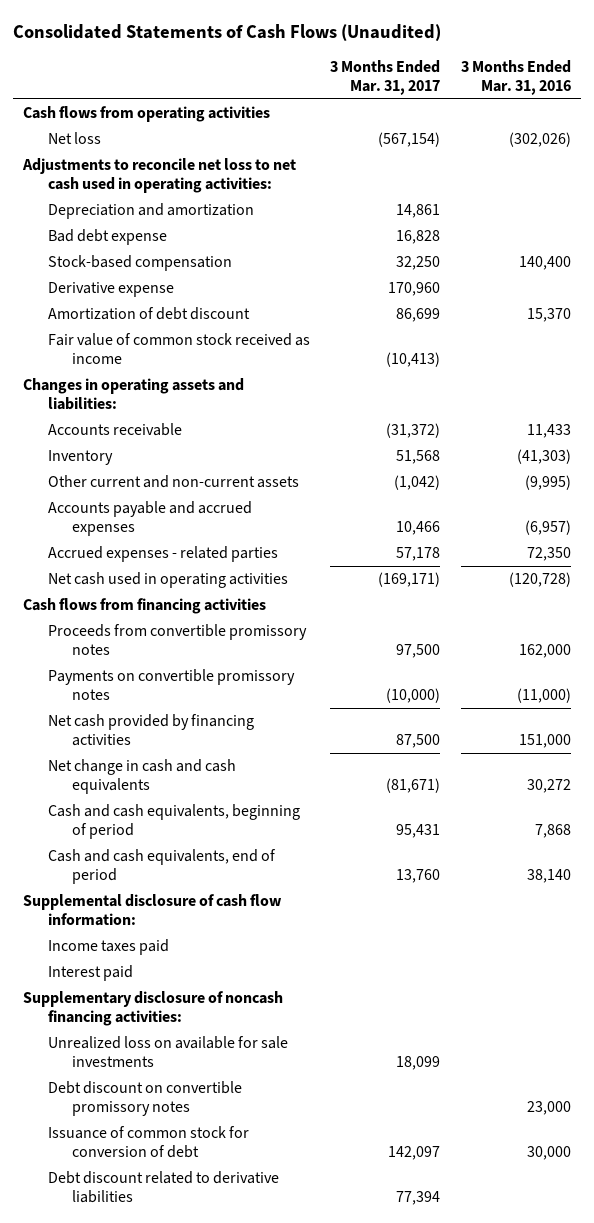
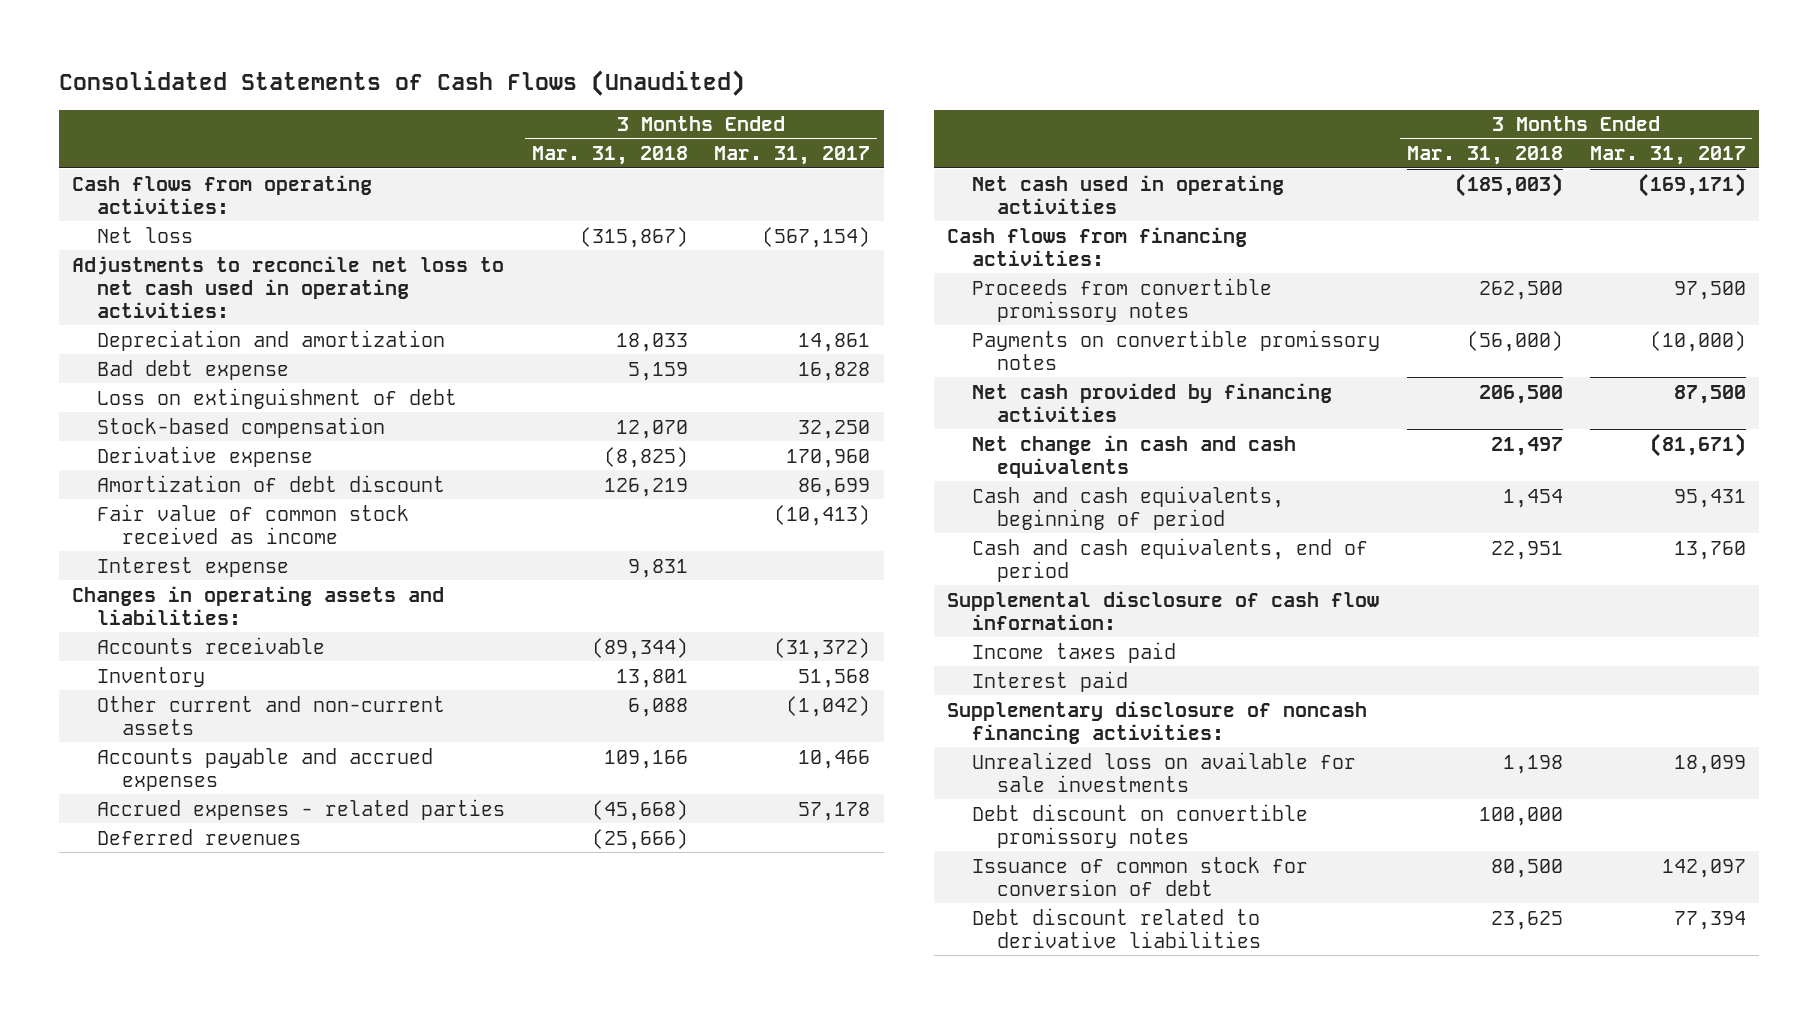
[460,60,571,96] 3 Months Ended Mar. 31, 2016 -> none
none -> [531,146,688,166] Mar. 31, 2018
[23,106,271,123] Cash flows from operating activities -> [71,174,372,214] Cash flows from operating activities:
none -> [97,387,458,409] Loss on extinguishment of debt
none -> [97,556,290,577] Interest expense
none -> [97,828,302,845] Deferred revenues
[23,598,267,615] Cash flows from financing activities -> [947,226,1248,266] Cash flows from financing activities:

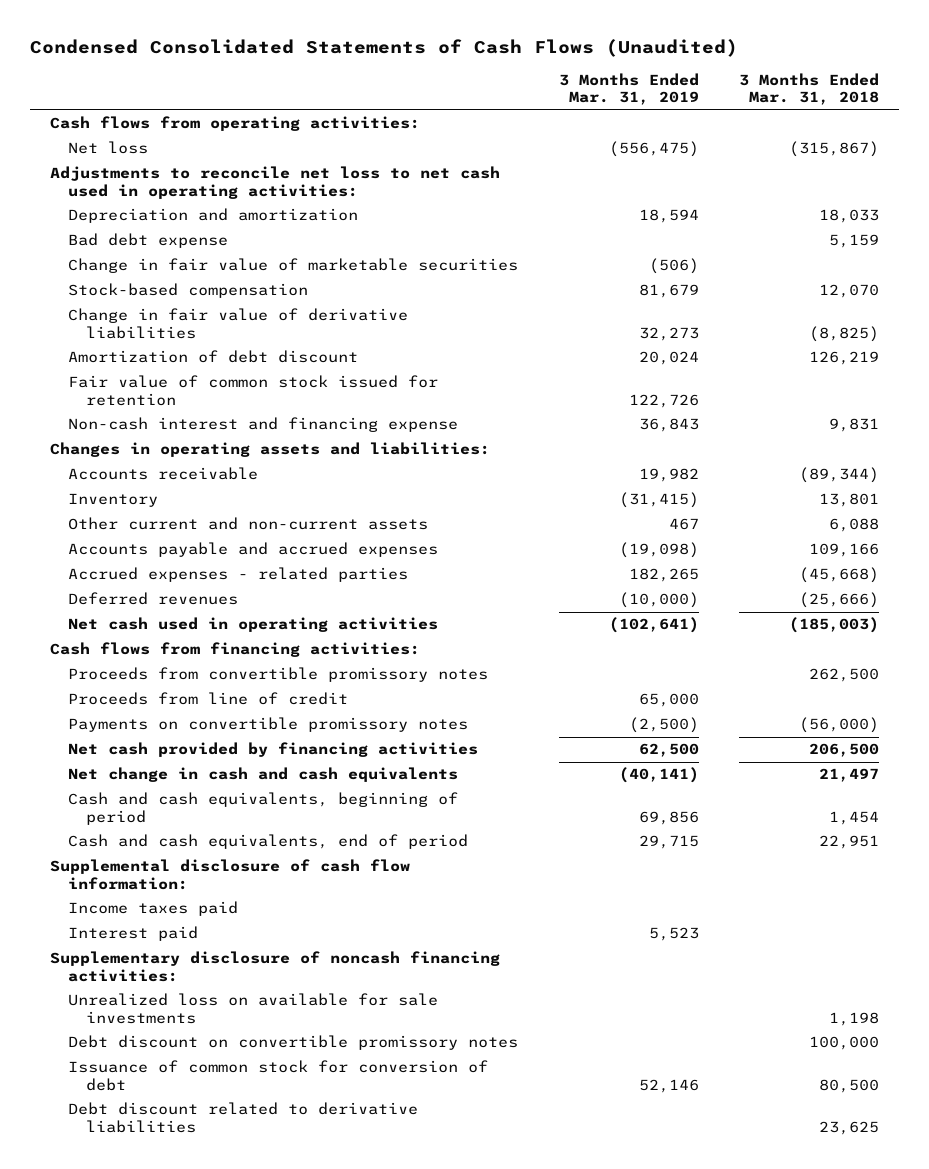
[58,69,745,96] Consolidated Statements of Cash Flows (Unaudited) -> [30,38,739,57] Condensed Consolidated Statements of Cash Flows (Unaudited)
[714,146,871,166] Mar. 31, 2017 -> none
none -> [558,72,699,106] 3 Months Ended Mar. 31, 2019
[97,387,458,409] Loss on extinguishment of debt -> none
none -> [68,258,519,274] Change in fair value of marketable securities
[97,445,314,467] Derivative expense -> [68,308,409,340] Change in fair value of derivative liabilities
[97,503,410,544] Fair value of common stock received as income -> none
none -> [68,375,439,407] Fair value of common stock issued for retention
[97,556,290,577] Interest expense -> [68,417,459,433] Non-cash interest and financing expense
none -> [68,692,349,706] Proceeds from line of credit

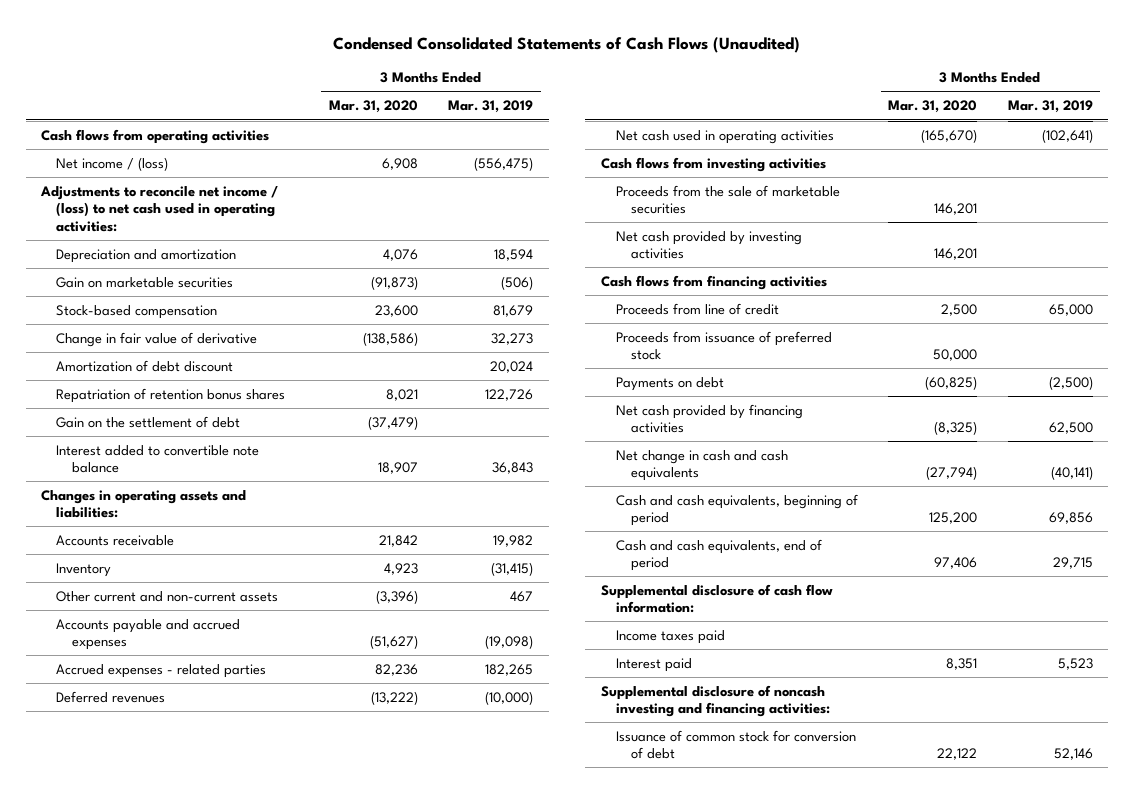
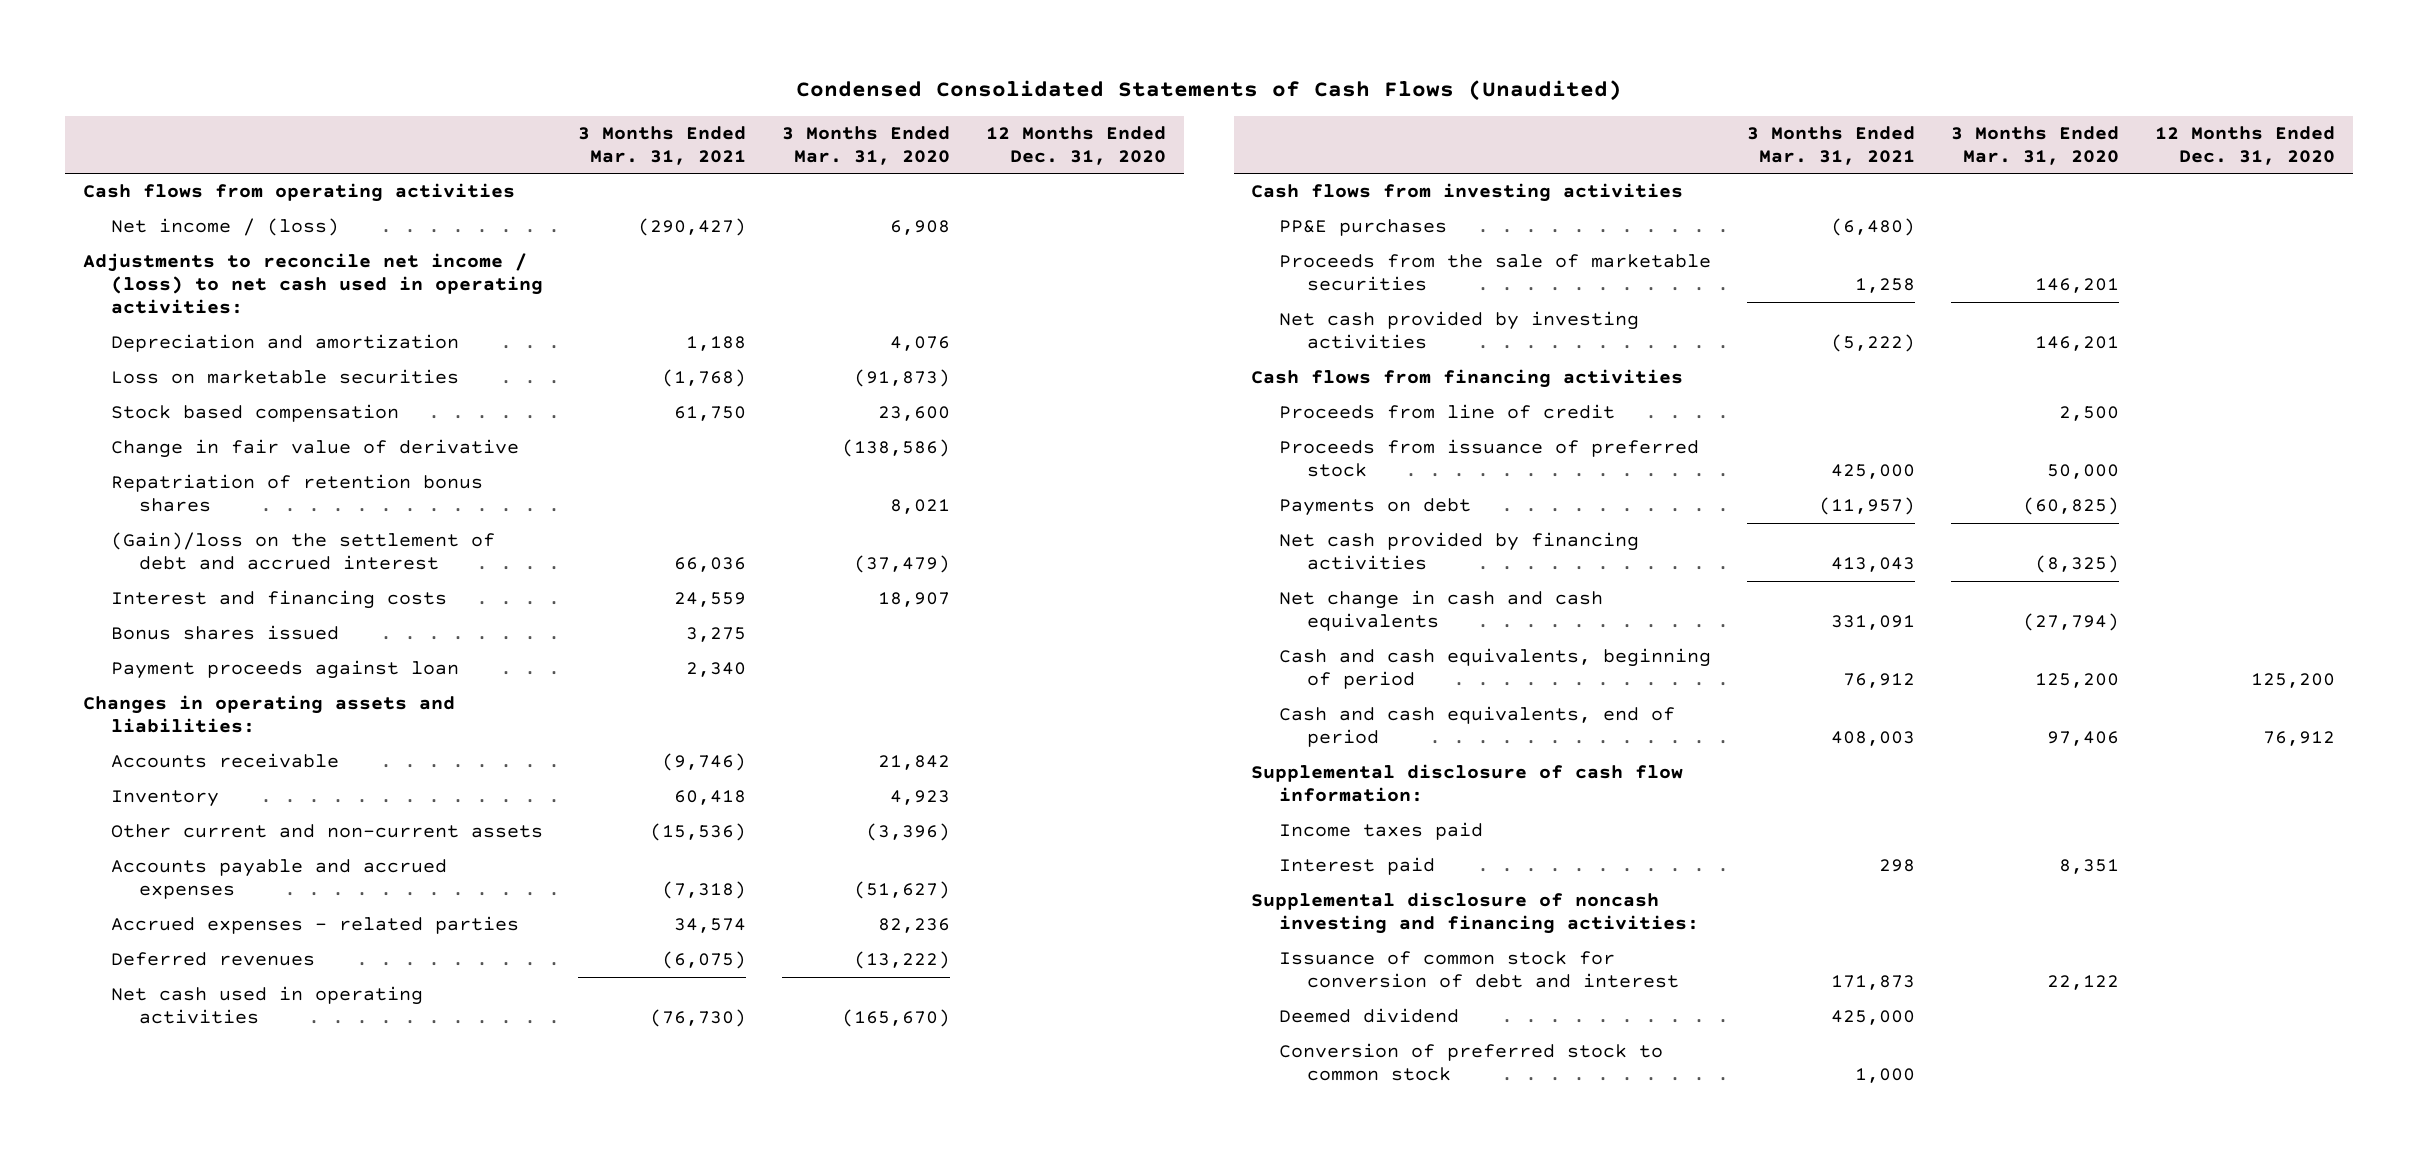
[448,100,534,114] Mar. 31, 2019 -> none
none -> [578,125,747,165] 3 Months Ended Mar. 31, 2021
none -> [985,125,1166,165] 12 Months Ended Dec. 31, 2020
[56,276,234,288] Gain on marketable securities -> [110,369,459,385] Loss on marketable securities
[56,304,218,319] Stock-based compensation -> [110,404,399,423] Stock based compensation
[56,359,234,372] Amortization of debt discount -> none
[56,415,241,428] Gain on the settlement of debt -> [110,532,495,571] (Gain)/loss on the settlement of debt and accrued interest
[56,444,260,474] Interest added to convertible note balance -> [110,590,447,610] Interest and financing costs
none -> [110,625,339,641] Bonus shares issued
none -> [110,660,459,680] Payment proceeds against loan
none -> [1279,219,1448,237] PP&E purchases
[615,729,856,760] Issuance of common stock for conversion of debt -> [1279,951,1680,989] Issuance of common stock for conversion of debt and interest
none -> [1279,1008,1460,1024] Deemed dividend
none -> [1279,1043,1664,1082] Conversion of preferred stock to common stock

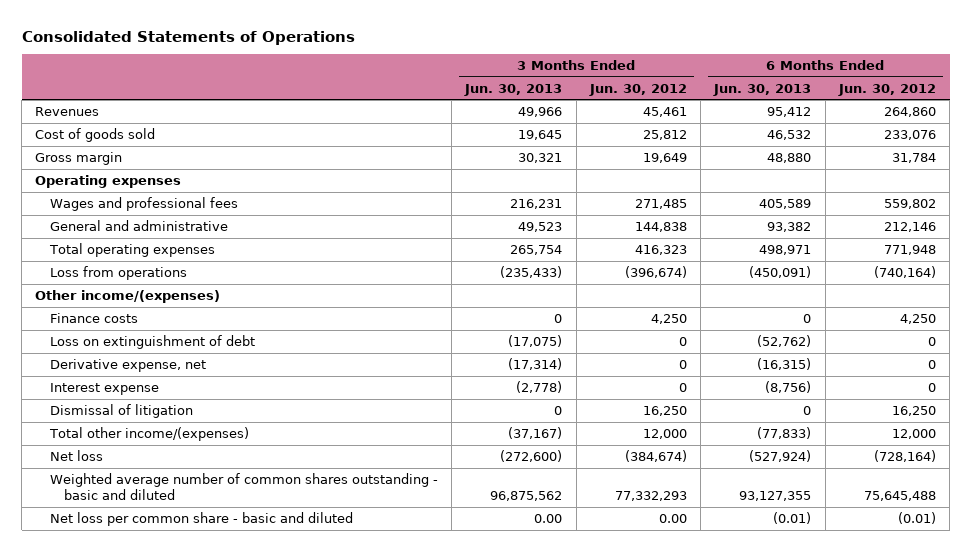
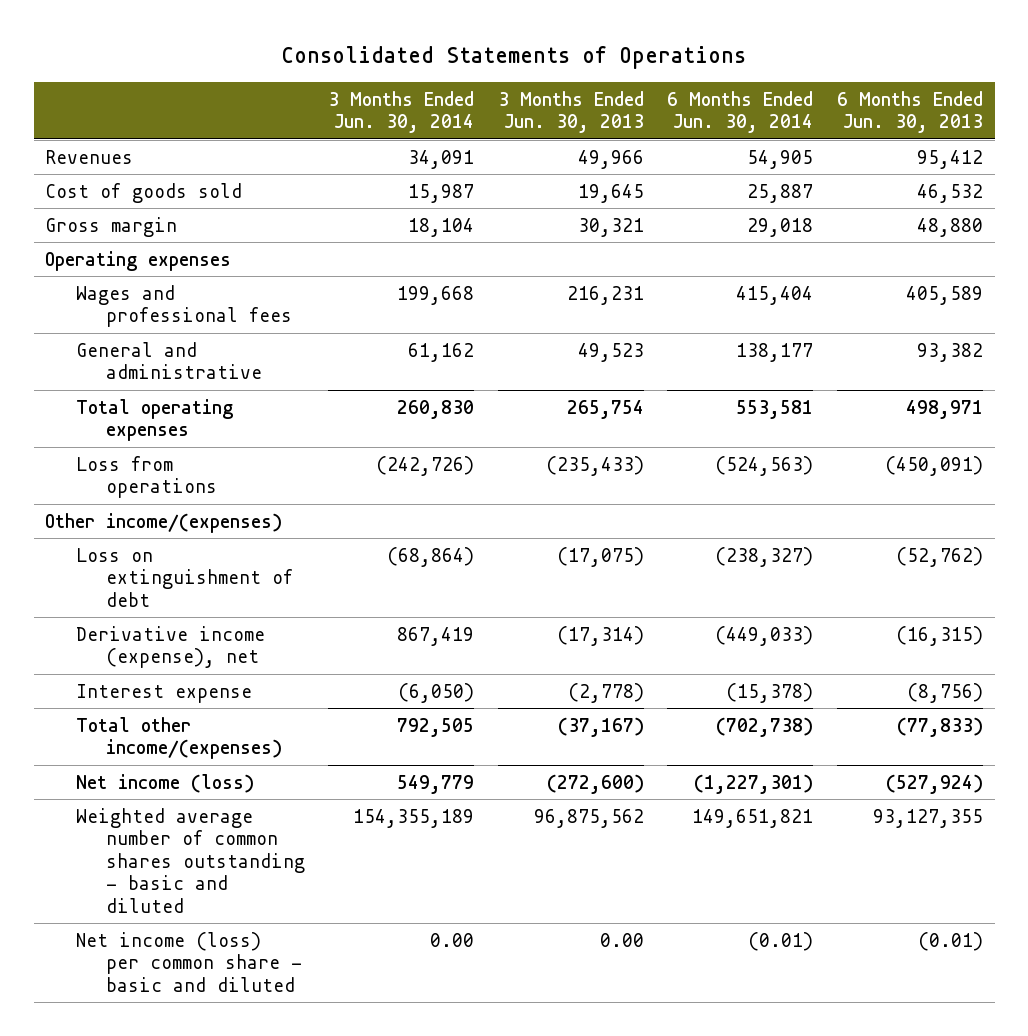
[588,83,687,96] Jun. 30, 2012 -> none
[837,83,936,96] Jun. 30, 2012 -> none
none -> [328,90,475,134] 3 Months Ended Jun. 30, 2014
none -> [667,90,814,134] 6 Months Ended Jun. 30, 2014
[49,312,138,323] Finance costs -> none
[49,358,206,372] Derivative expense, net -> [75,625,265,669] Derivative income (expense), net
[49,403,193,418] Dismissal of litigation -> none
[49,449,103,461] Net loss -> [75,773,254,793] Net income (loss)
[49,511,353,526] Net loss per common share - basic and diluted -> [75,931,302,992] Net income (loss) per common share - basic and diluted

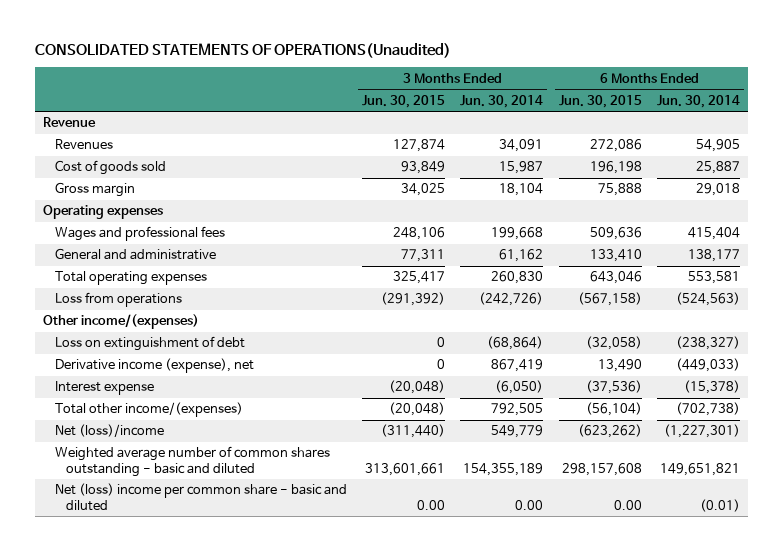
[281,46,747,70] Consolidated Statements of Operations -> [35,42,452,58] CONSOLIDATED STATEMENTS OF OPERATIONS(Unaudited)
[497,90,644,134] 3 Months Ended Jun. 30, 2013 -> none
[836,90,983,134] 6 Months Ended Jun. 30, 2013 -> none
none -> [362,94,446,108] Jun. 30, 2015
none -> [558,94,642,108] Jun. 30, 2015
none -> [43,117,97,128] Revenue
[75,773,254,793] Net income (loss) -> [54,424,164,438] Net (loss)/income
[75,931,302,992] Net income (loss) per common share - basic and diluted -> [54,483,347,511] Net (loss) income per common share - basic and diluted

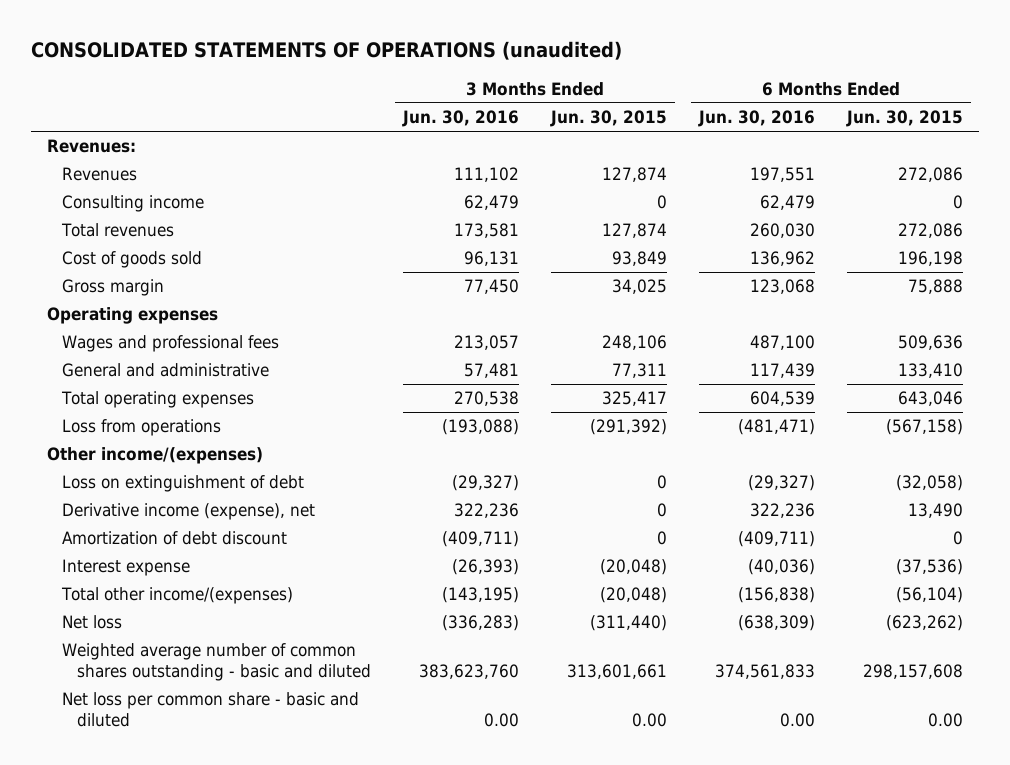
[35,42,452,58] CONSOLIDATED STATEMENTS OF OPERATIONS(Unaudited) -> [30,41,622,61] CONSOLIDATED STATEMENTS OF OPERATIONS (unaudited)
[460,94,544,108] Jun. 30, 2014 -> none
[657,94,741,108] Jun. 30, 2014 -> none
none -> [401,110,519,128] Jun. 30, 2016
none -> [698,110,816,128] Jun. 30, 2016
[43,117,97,128] Revenue -> [46,139,136,154] Revenues:
none -> [61,195,204,213] Consulting income
none -> [60,223,174,238] Total revenues
none -> [61,531,287,546] Amortization of debt discount
[54,424,164,438] Net (loss)/income -> [61,615,122,630] Net loss
[54,483,347,511] Net (loss) income per common share - basic and diluted -> [61,692,359,727] Net loss per common share - basic and diluted

